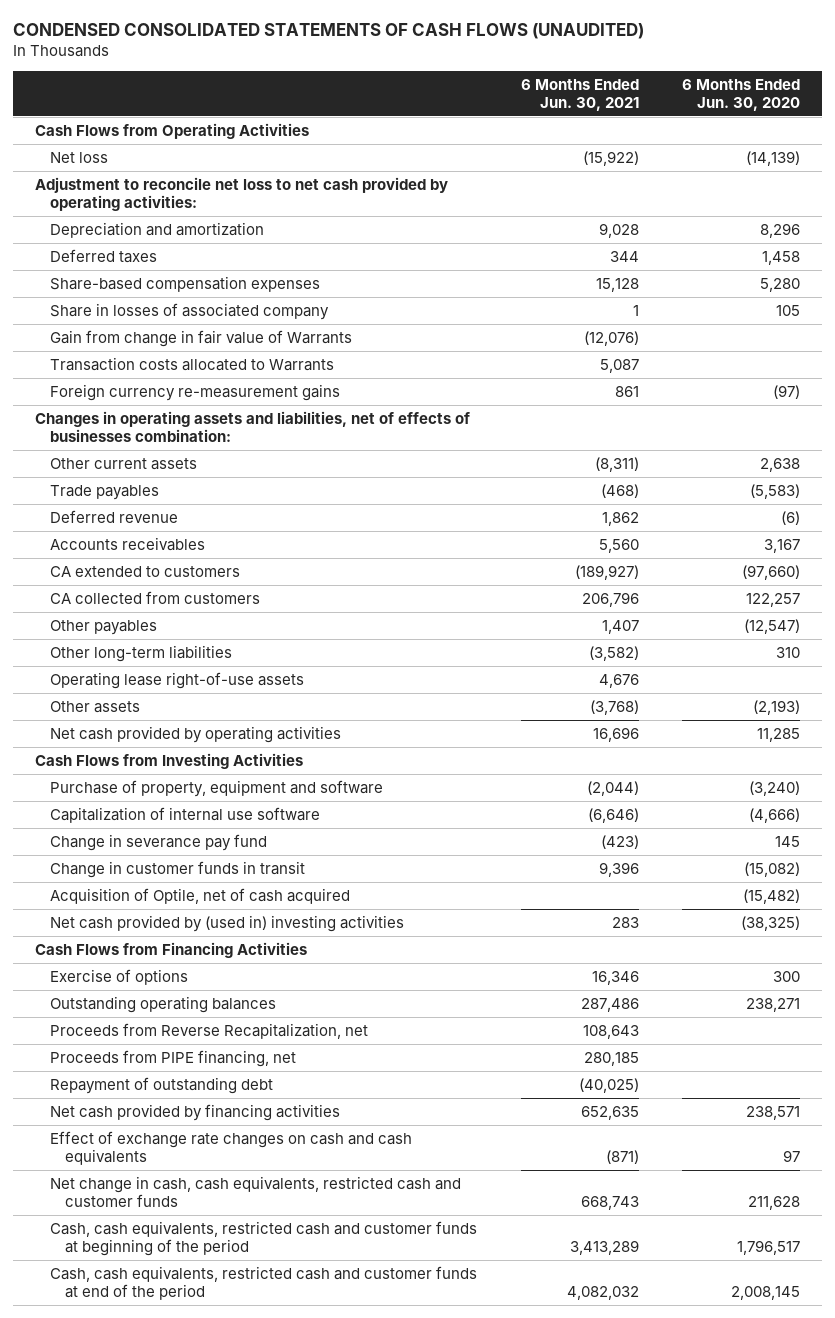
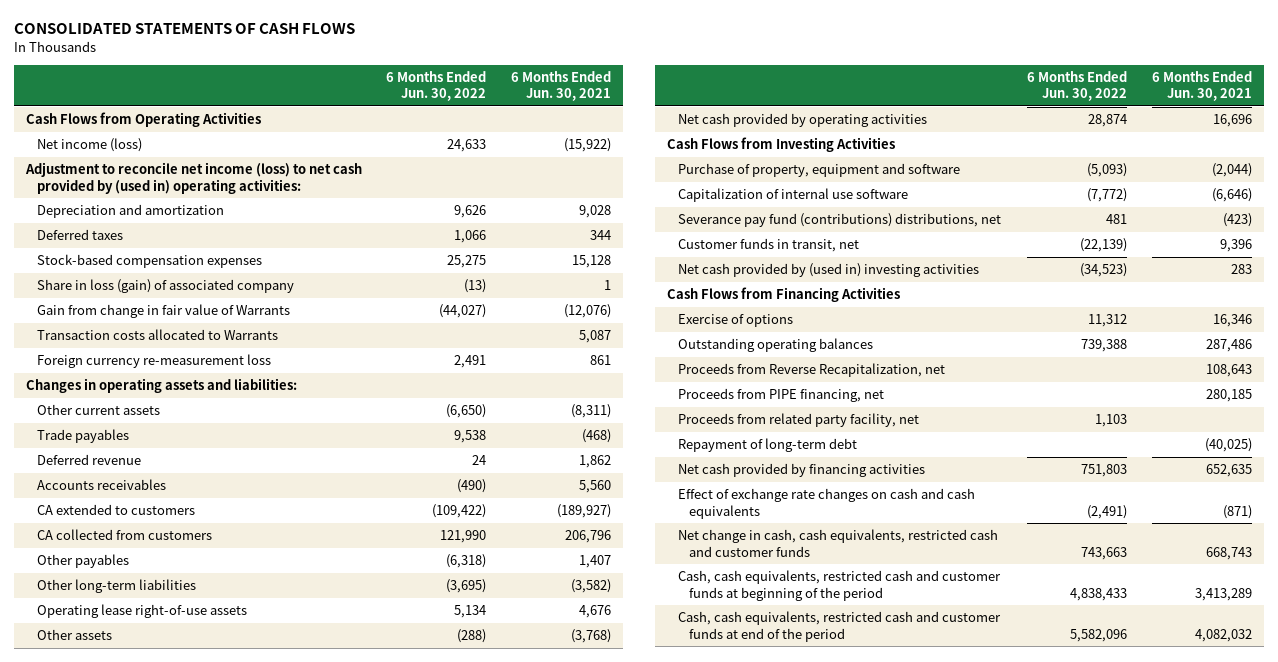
[12,22,644,39] CONDENSED CONSOLIDATED STATEMENTS OF CASH FLOWS (UNAUDITED) -> [14,23,356,35] CONSOLIDATED STATEMENTS OF CASH FLOWS
[682,78,801,111] 6 Months Ended Jun. 30, 2020 -> none
none -> [386,70,487,102] 6 Months Ended Jun. 30, 2022
[50,151,109,163] Net loss -> [37,138,143,153] Net income (loss)
[34,176,448,211] Adjustment to reconcile net loss to net cash provided by operating activities: -> [25,162,363,194] Adjustment to reconcile net income (loss) to net cash provided by (used in) operating activities:
[50,275,321,292] Share-based compensation expenses -> [37,254,263,269] Stock-based compensation expenses
[50,302,330,320] Share in losses of associated company -> [37,279,295,294] Share in loss (gain) of associated company
[50,383,341,401] Foreign currency re-measurement gains -> [37,354,272,369] Foreign currency re-measurement loss
[34,410,470,442] Changes in operating assets and liabilities, net of effects of businesses combination: -> [26,378,298,394] Changes in operating assets and liabilities:
[50,887,351,904] Acquisition of Optile, net of cash acquired -> none
[50,833,268,851] Change in severance pay fund -> [678,213,1002,228] Severance pay fund (contributions) distributions, net
[50,860,306,878] Change in customer funds in transit -> [678,238,860,253] Customer funds in transit, net
none -> [678,413,920,428] Proceeds from related party facility, net
[50,1076,274,1094] Repayment of outstanding debt -> [678,438,858,453] Repayment of long-term debt

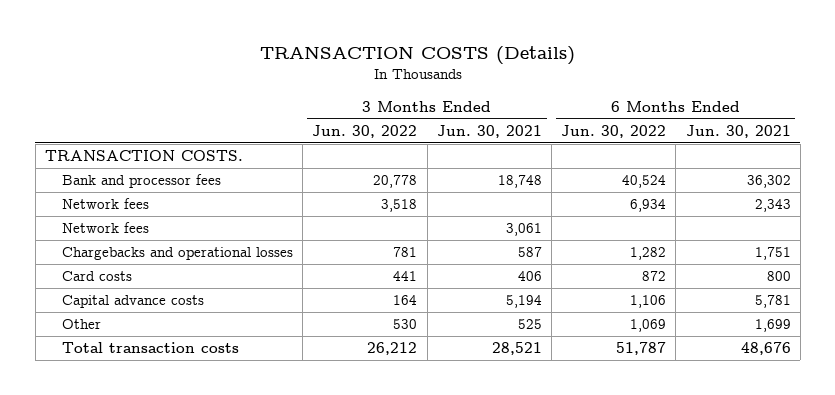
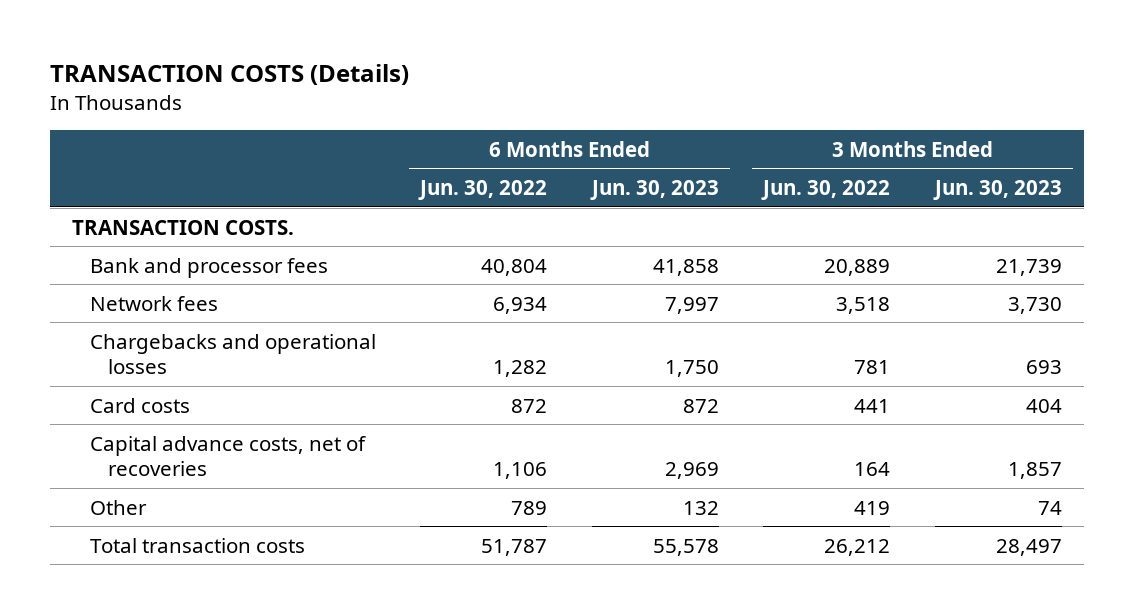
[436,124,542,138] Jun. 30, 2021 -> none
[685,124,791,138] Jun. 30, 2021 -> none
none -> [589,180,719,201] Jun. 30, 2023
none -> [932,180,1062,201] Jun. 30, 2023
[373,175,418,189] 20,778 -> [824,258,891,276] 20,889
[622,175,667,189] 40,524 -> [481,258,548,276] 40,804
[61,222,149,234] Network fees -> none
[61,295,204,309] Capital advance costs -> [89,435,366,477] Capital advance costs, net of recoveries
[393,319,418,330] 530 -> [854,500,891,515] 419
[630,319,667,333] 1,069 -> [511,500,548,515] 789

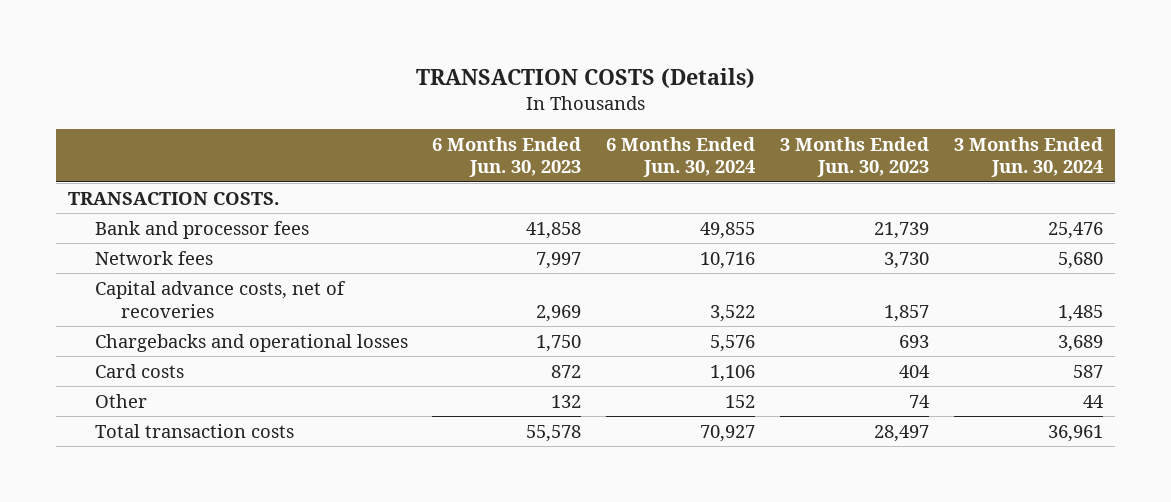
[418,180,548,201] Jun. 30, 2022 -> none
[761,180,891,201] Jun. 30, 2022 -> none
none -> [606,136,756,178] 6 Months Ended Jun. 30, 2024
none -> [953,136,1103,178] 3 Months Ended Jun. 30, 2024
[89,435,366,477] Capital advance costs, net of recoveries -> [94,280,346,318] Capital advance costs, net of recoveries

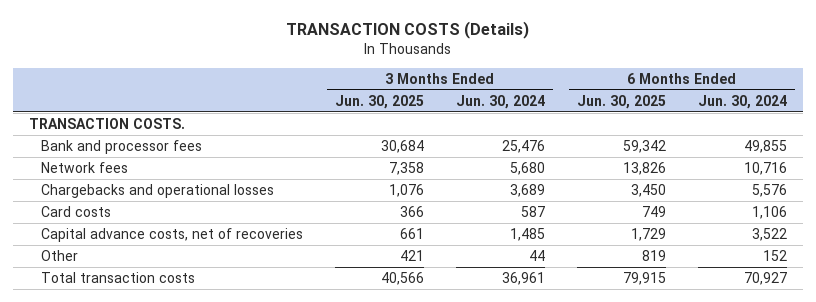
[432,136,582,178] 6 Months Ended Jun. 30, 2023 -> none
[780,136,930,178] 3 Months Ended Jun. 30, 2023 -> none
none -> [334,94,424,109] Jun. 30, 2025
none -> [577,94,667,109] Jun. 30, 2025
[94,280,346,318] Capital advance costs, net of recoveries -> [40,227,303,242] Capital advance costs, net of recoveries

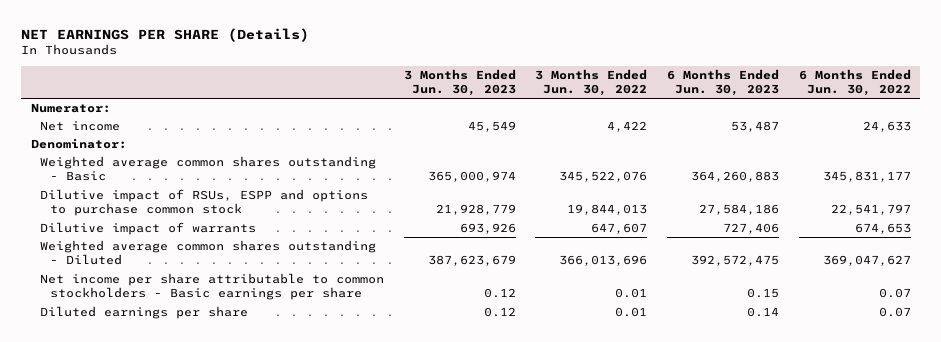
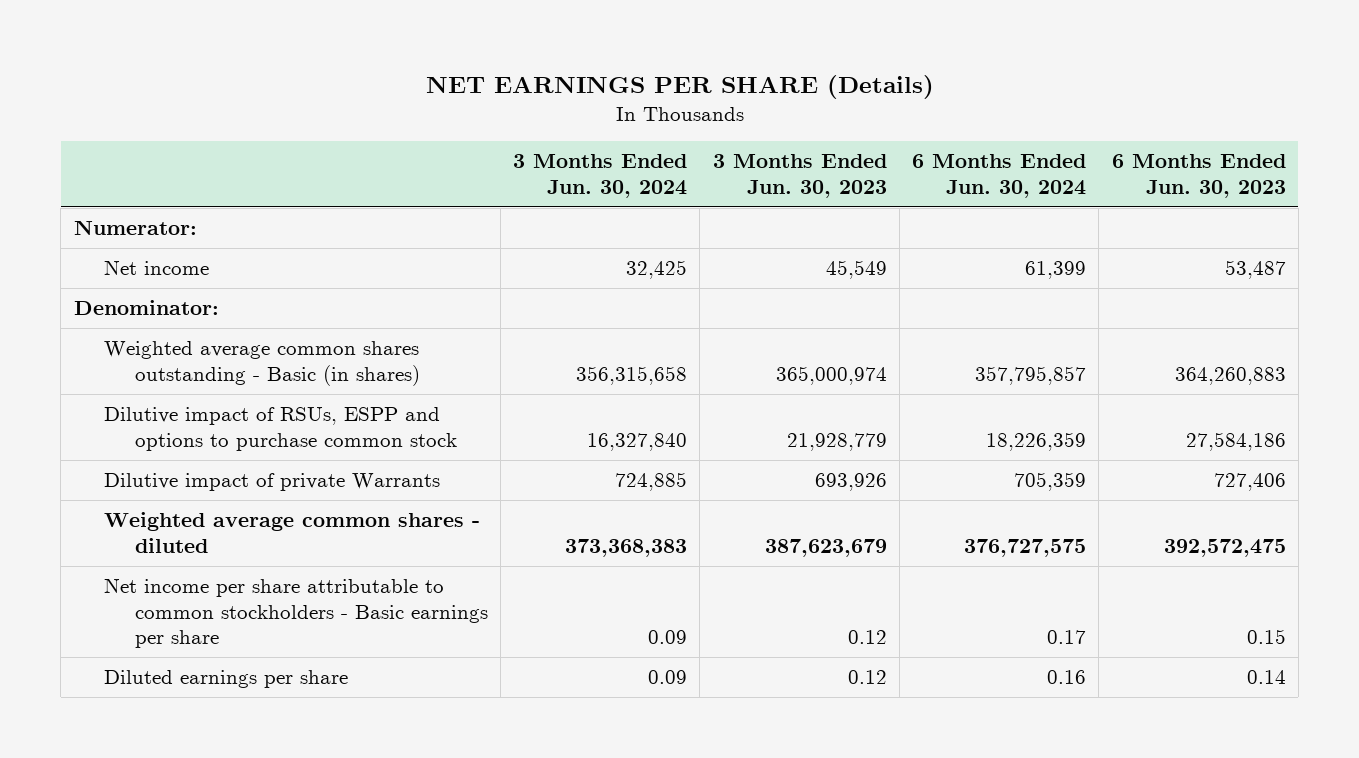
[535,68,648,96] 3 Months Ended Jun. 30, 2022 -> none
[798,68,911,96] 6 Months Ended Jun. 30, 2022 -> none
none -> [513,154,688,198] 3 Months Ended Jun. 30, 2024
none -> [912,154,1087,198] 6 Months Ended Jun. 30, 2024
[40,156,377,182] Weighted average common shares outstanding - Basic -> [104,341,420,386] Weighted average common shares outstanding - Basic (in shares)
[40,222,257,236] Dilutive impact of warrants -> [104,473,441,492] Dilutive impact of private Warrants
[40,240,377,266] Weighted average common shares outstanding - Diluted -> [104,512,481,553] Weighted average common shares - diluted

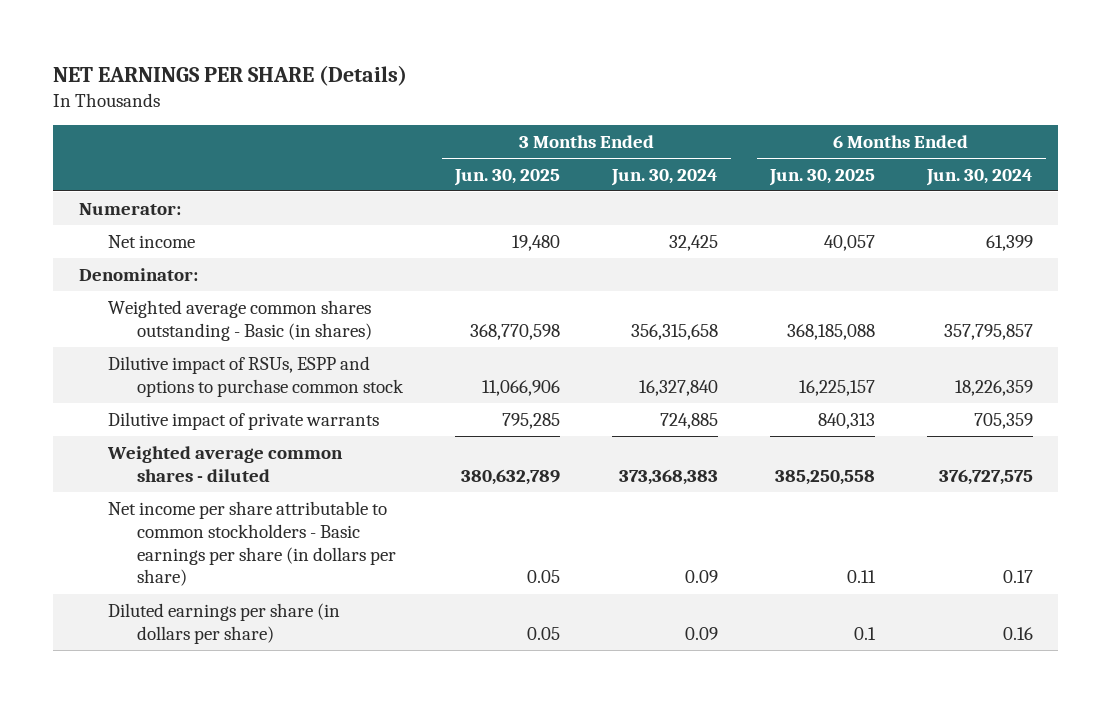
[712,154,887,198] 3 Months Ended Jun. 30, 2023 -> none
[1111,154,1286,198] 6 Months Ended Jun. 30, 2023 -> none
none -> [454,168,561,186] Jun. 30, 2025
none -> [768,168,875,186] Jun. 30, 2025
[104,473,441,492] Dilutive impact of private Warrants -> [108,411,380,430] Dilutive impact of private warrants
[104,578,488,649] Net income per share attributable to common stockholders - Basic earnings per share -> [108,500,397,587] Net income per share attributable to common stockholders - Basic earnings per share (in dollars per share)
[104,670,349,689] Diluted earnings per share -> [108,602,341,644] Diluted earnings per share (in dollars per share)

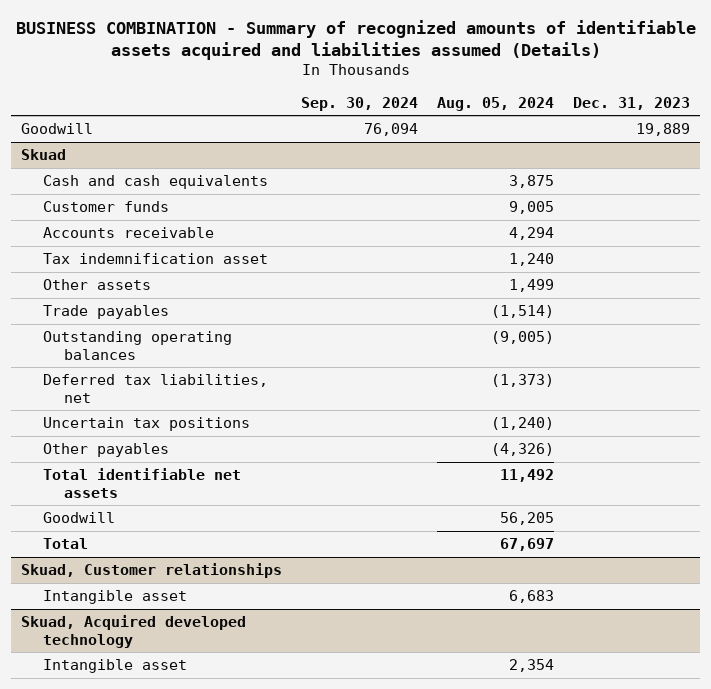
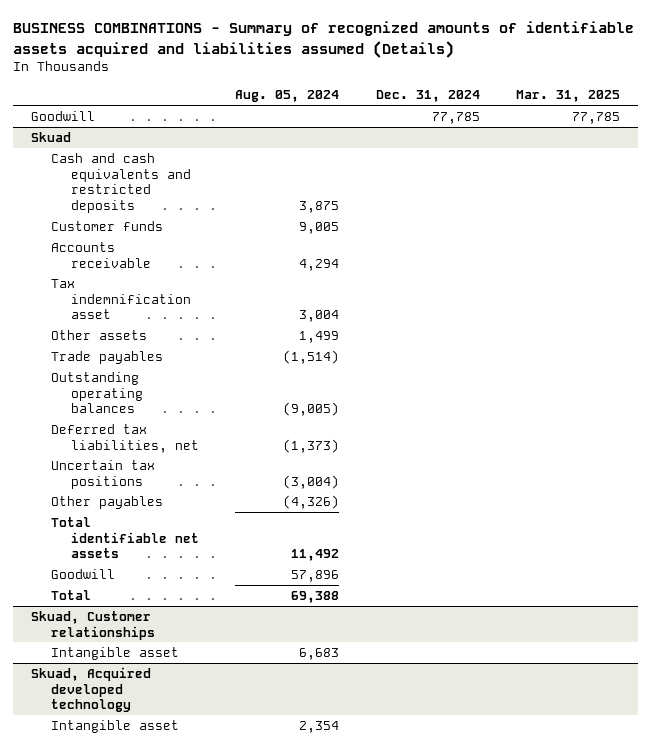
[15,19,696,60] BUSINESS COMBINATION - Summary of recognized amounts of identifiable assets acquired and liabilities assumed (Details) -> [13,21,635,58] BUSINESS COMBINATIONS - Summary of recognized amounts of identifiable assets acquired and liabilities assumed (Details)
[301,96,419,111] Sep. 30, 2024 -> none
[573,96,691,110] Dec. 31, 2023 -> none
none -> [375,90,480,103] Dec. 31, 2024
none -> [515,90,620,103] Mar. 31, 2025
[42,175,268,190] Cash and cash equivalents -> [51,152,192,214] Cash and cash equivalents and restricted deposits
[509,253,555,267] 1,240 -> [299,310,340,323] 3,004
[491,417,555,431] (1,240) -> [283,474,340,489] (3,004)
[500,512,555,526] 56,205 -> [291,569,340,582] 57,896
[500,538,555,552] 67,697 -> [291,590,340,603] 69,388

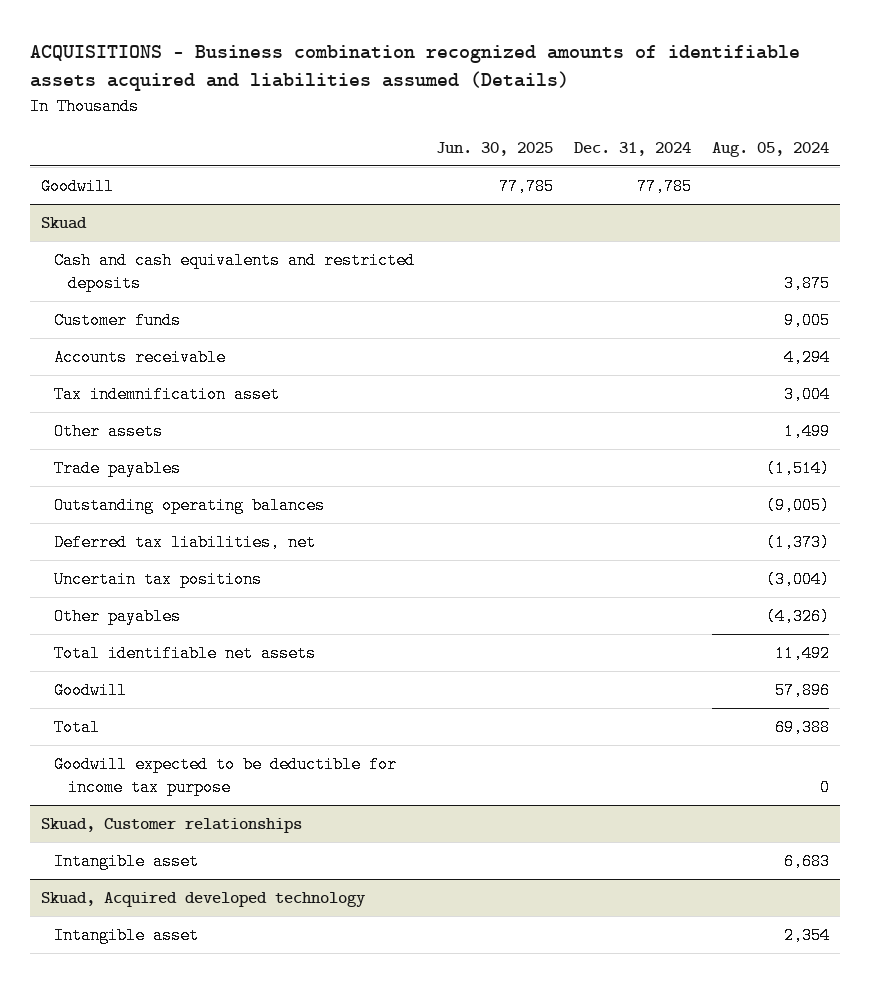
[13,21,635,58] BUSINESS COMBINATIONS - Summary of recognized amounts of identifiable assets acquired and liabilities assumed (Details) -> [29,45,800,92] ACQUISITIONS - Business combination recognized amounts of identifiable assets acquired and liabilities assumed (Details)
[515,90,620,103] Mar. 31, 2025 -> none
none -> [435,141,553,156] Jun. 30, 2025
none -> [54,755,398,797] Goodwill expected to be deductible for income tax purpose

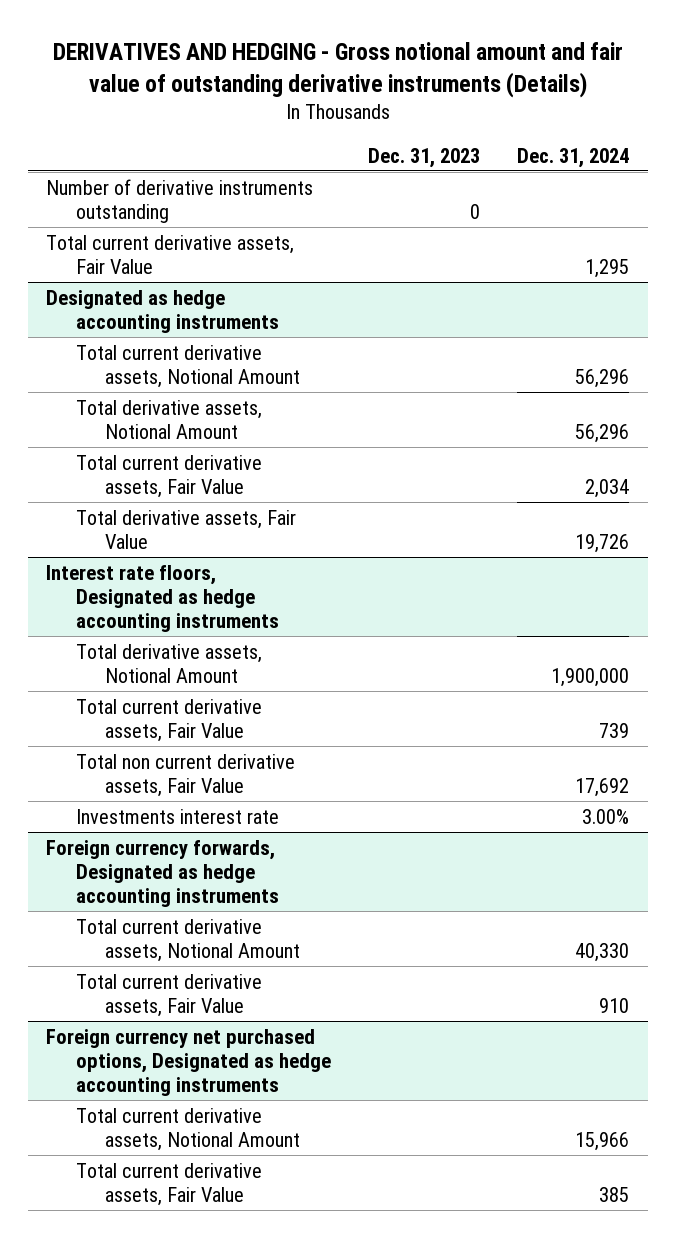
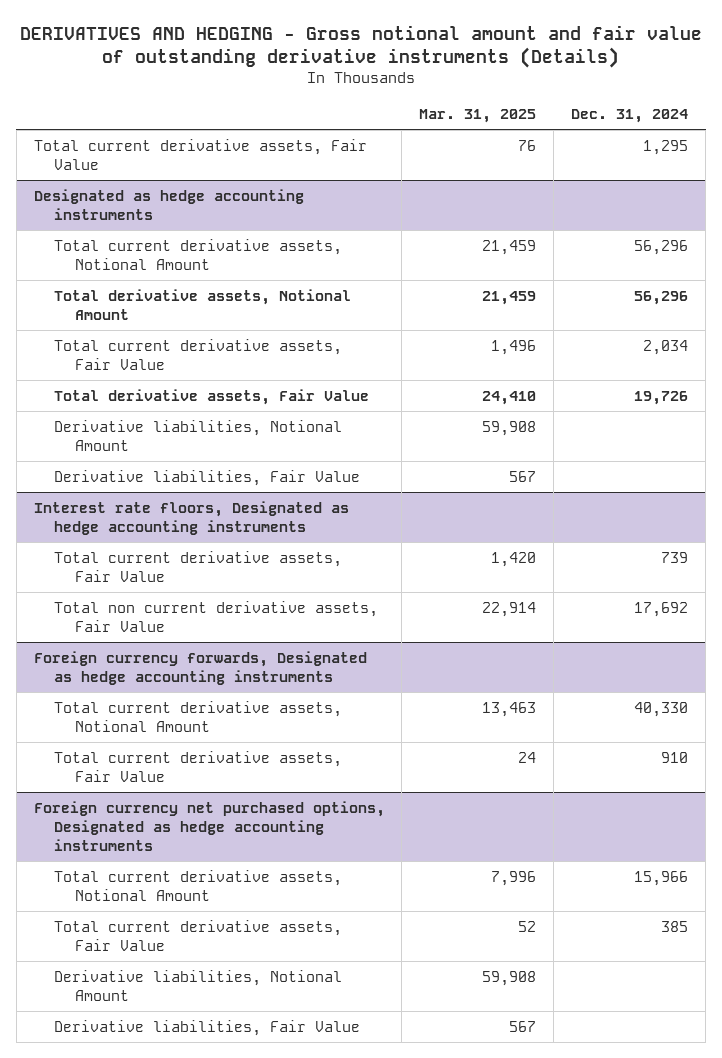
[368,147,481,168] Dec. 31, 2023 -> none
none -> [419,109,537,124] Mar. 31, 2025
[46,178,314,223] Number of derivative instruments outstanding -> none
none -> [54,419,343,451] Derivative liabilities, Notional Amount
none -> [54,469,361,486] Derivative liabilities, Fair Value
[75,643,262,683] Total derivative assets, Notional Amount -> none
[75,808,279,824] Investments interest rate -> none
none -> [54,969,343,1001] Derivative liabilities, Notional Amount
none -> [54,1019,361,1036] Derivative liabilities, Fair Value

